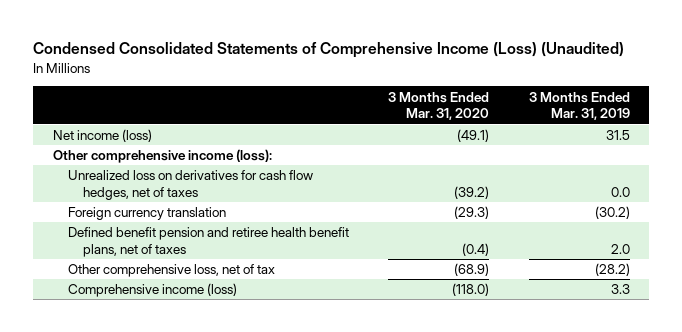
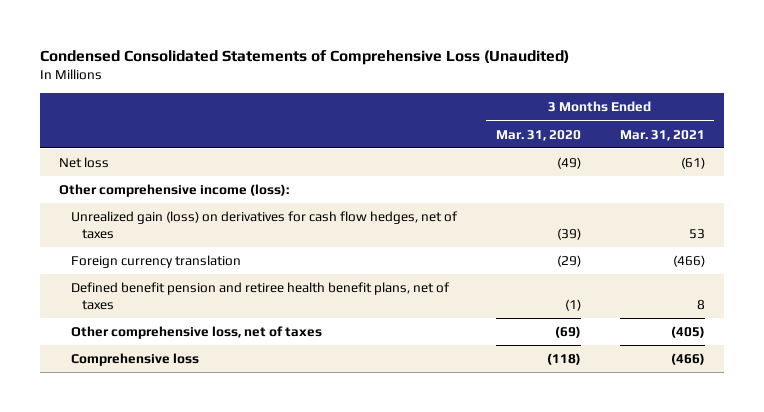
[32,42,624,59] Condensed Consolidated Statements of Comprehensive Income (Loss) (Unaudited) -> [39,50,569,66] Condensed Consolidated Statements of Comprehensive Loss (Unaudited)
[528,91,630,121] 3 Months Ended Mar. 31, 2019 -> none
none -> [619,129,705,141] Mar. 31, 2021
[52,129,152,143] Net income (loss) -> [59,157,110,169] Net loss
[457,129,490,143] (49.1) -> [556,157,581,170] (49)
[68,170,314,201] Unrealized loss on derivatives for cash flow hedges, net of taxes -> [70,211,458,239] Unrealized gain (loss) on derivatives for cash flow hedges, net of taxes
[454,186,490,200] (39.2) -> [556,227,581,240] (39)
[454,206,490,220] (29.3) -> [556,255,581,268] (29)
[462,243,490,257] (0.4) -> [564,298,581,311] (1)
[68,264,276,278] Other comprehensive loss, net of tax -> [70,326,322,340] Other comprehensive loss, net of taxes
[454,263,490,277] (68.9) -> [554,326,581,339] (69)
[68,283,238,298] Comprehensive income (loss) -> [70,353,199,367] Comprehensive loss
[452,283,490,297] (118.0) -> [546,353,581,366] (118)

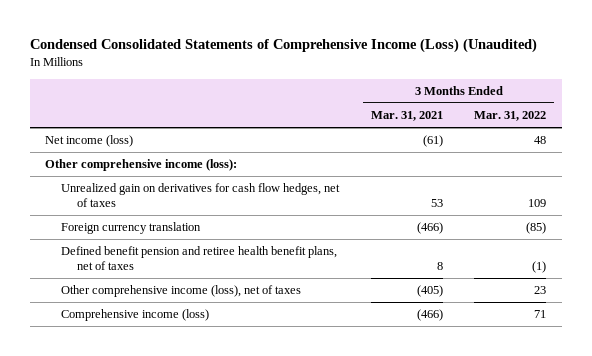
[39,50,569,66] Condensed Consolidated Statements of Comprehensive Loss (Unaudited) -> [29,38,537,54] Condensed Consolidated Statements of Comprehensive Income (Loss) (Unaudited)
[495,129,581,141] Mar. 31, 2020 -> none
none -> [474,111,547,122] Mar. 31, 2022
[59,157,110,169] Net loss -> [45,135,134,148] Net income (loss)
[70,211,458,239] Unrealized gain (loss) on derivatives for cash flow hedges, net of taxes -> [61,183,341,208] Unrealized gain on derivatives for cash flow hedges, net of taxes
[70,326,322,340] Other comprehensive loss, net of taxes -> [61,285,302,298] Other comprehensive income (loss), net of taxes
[70,353,199,367] Comprehensive loss -> [61,309,210,322] Comprehensive income (loss)

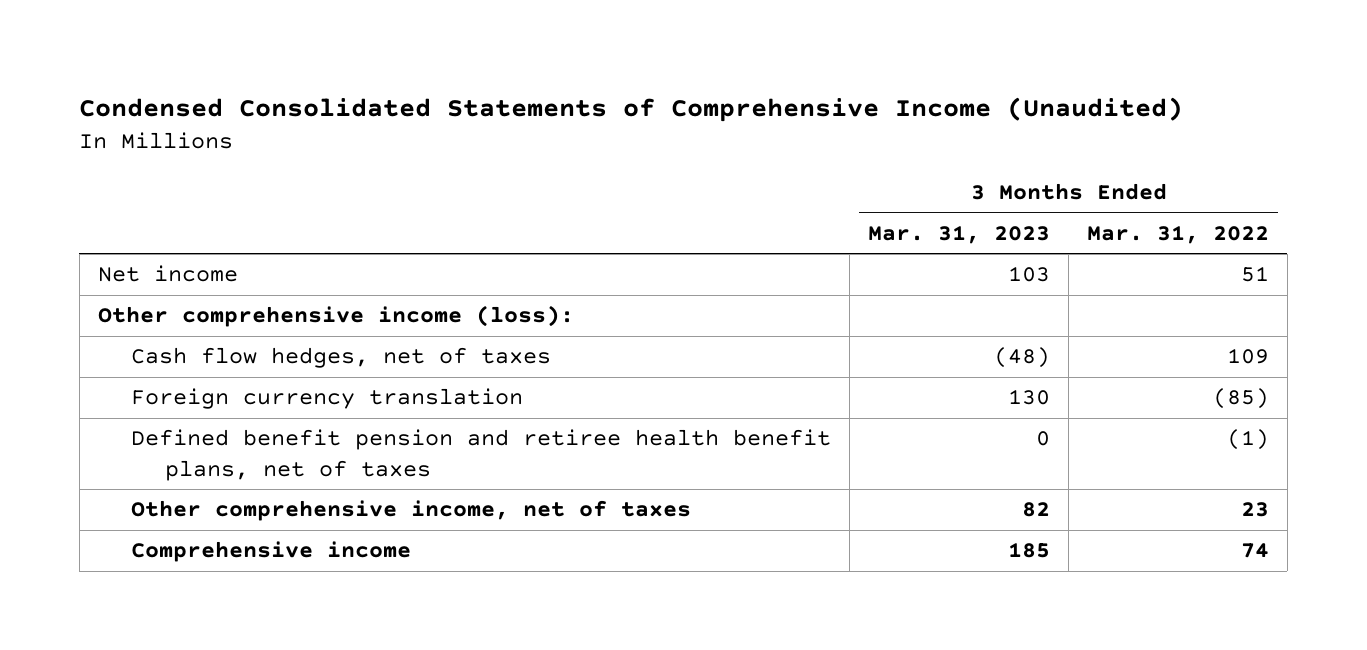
[29,38,537,54] Condensed Consolidated Statements of Comprehensive Income (Loss) (Unaudited) -> [79,97,1184,123] Condensed Consolidated Statements of Comprehensive Income (Unaudited)
[370,111,443,122] Mar. 31, 2021 -> none
none -> [868,224,1051,244] Mar. 31, 2023
[45,135,134,148] Net income (loss) -> [97,265,238,283] Net income
[534,136,547,145] 48 -> [1240,266,1269,283] 51
[61,183,341,208] Unrealized gain on derivatives for cash flow hedges, net of taxes -> [131,347,552,369] Cash flow hedges, net of taxes
[61,285,302,298] Other comprehensive income (loss), net of taxes -> [131,500,692,522] Other comprehensive income, net of taxes
[61,309,210,322] Comprehensive income (loss) -> [131,541,412,563] Comprehensive income
[534,310,547,319] 71 -> [1240,543,1269,559] 74

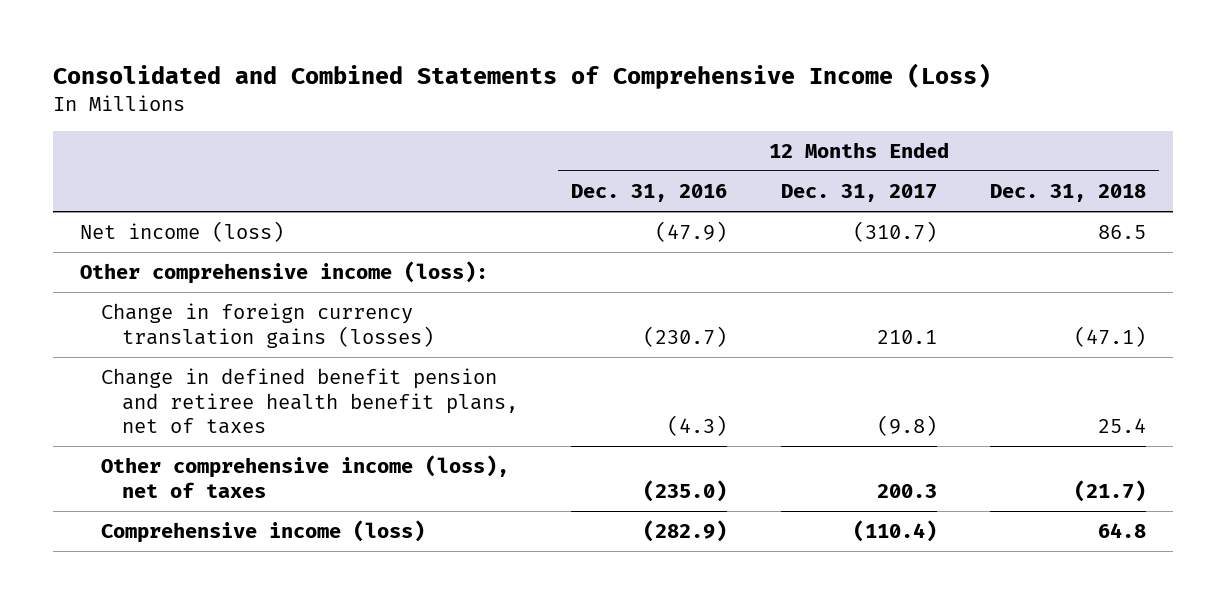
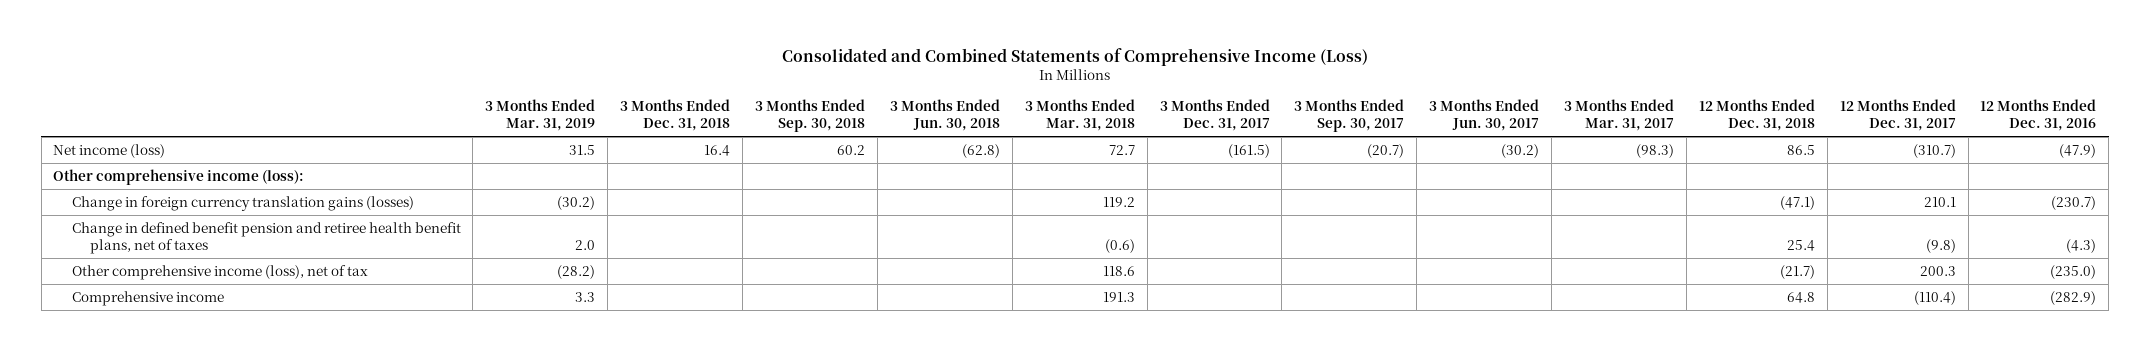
none -> [485,99,596,132] 3 Months Ended Mar. 31, 2019
none -> [620,99,731,132] 3 Months Ended Dec. 31, 2018
none -> [755,99,866,133] 3 Months Ended Sep. 30, 2018
none -> [889,99,1000,132] 3 Months Ended Jun. 30, 2018
none -> [1024,99,1135,132] 3 Months Ended Mar. 31, 2018
none -> [1159,99,1270,132] 3 Months Ended Dec. 31, 2017
none -> [1294,99,1405,133] 3 Months Ended Sep. 30, 2017
none -> [1429,99,1540,132] 3 Months Ended Jun. 30, 2017
none -> [1564,99,1675,132] 3 Months Ended Mar. 31, 2017
[100,455,509,498] Other comprehensive income (loss), net of taxes -> [71,265,368,281] Other comprehensive income (loss), net of tax
[100,520,425,544] Comprehensive income (loss) -> [71,291,224,307] Comprehensive income

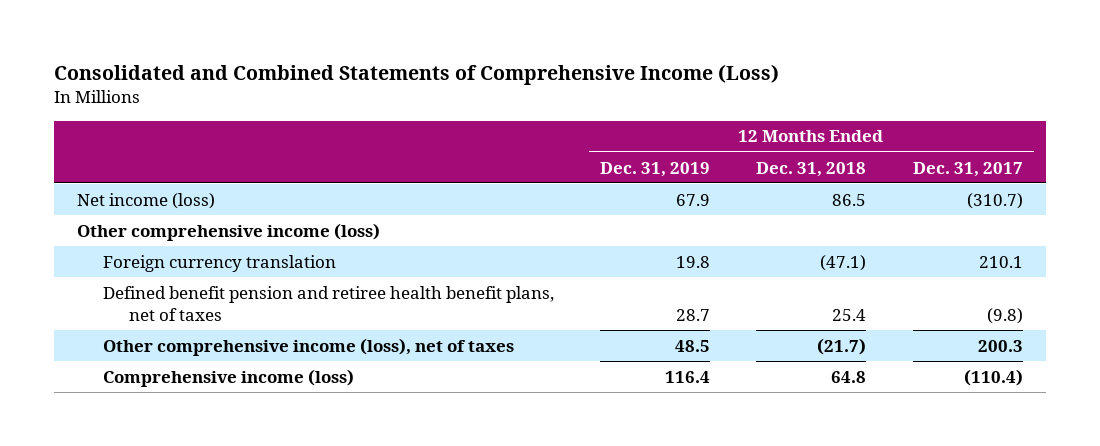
[485,99,596,132] 3 Months Ended Mar. 31, 2019 -> none
[620,99,731,132] 3 Months Ended Dec. 31, 2018 -> none
[755,99,866,133] 3 Months Ended Sep. 30, 2018 -> none
[889,99,1000,132] 3 Months Ended Jun. 30, 2018 -> none
[1024,99,1135,132] 3 Months Ended Mar. 31, 2018 -> none
[1159,99,1270,132] 3 Months Ended Dec. 31, 2017 -> none
[1294,99,1405,133] 3 Months Ended Sep. 30, 2017 -> none
[1429,99,1540,132] 3 Months Ended Jun. 30, 2017 -> none
[1564,99,1675,132] 3 Months Ended Mar. 31, 2017 -> none
[1980,99,2097,132] 12 Months Ended Dec. 31, 2016 -> none
none -> [600,161,711,177] Dec. 31, 2019
[53,169,305,186] Other comprehensive income (loss): -> [76,222,380,241] Other comprehensive income (loss)
[71,196,414,212] Change in foreign currency translation gains (losses) -> [102,254,336,272] Foreign currency translation
[71,222,461,254] Change in defined benefit pension and retiree health benefit plans, net of taxes -> [102,285,554,321] Defined benefit pension and retiree health benefit plans, net of taxes
[71,265,368,281] Other comprehensive income (loss), net of tax -> [102,337,514,356] Other comprehensive income (loss), net of taxes
[71,291,224,307] Comprehensive income -> [102,368,354,387] Comprehensive income (loss)

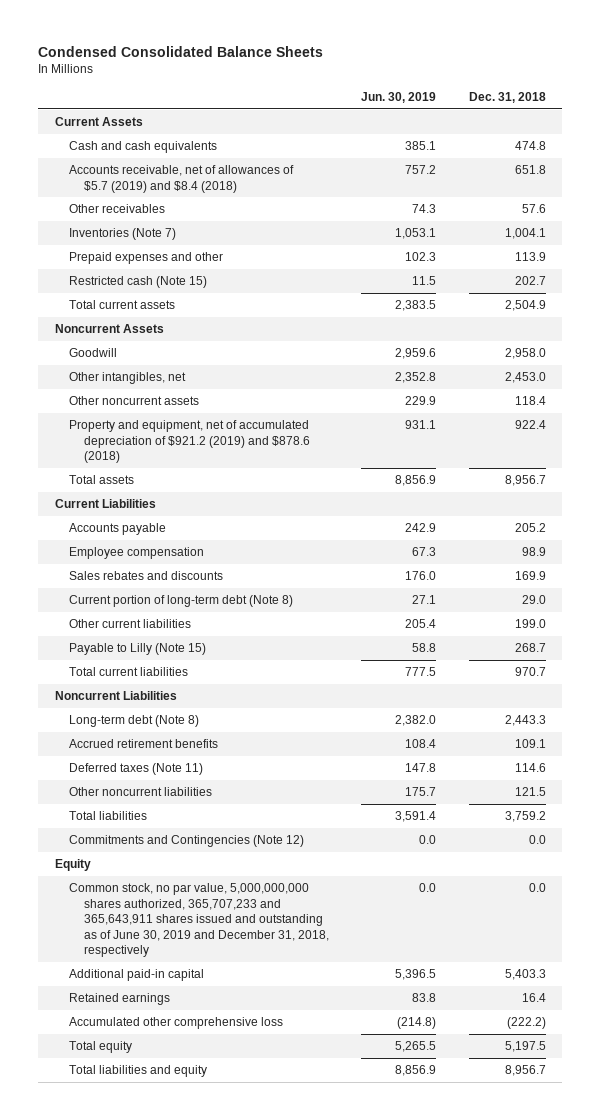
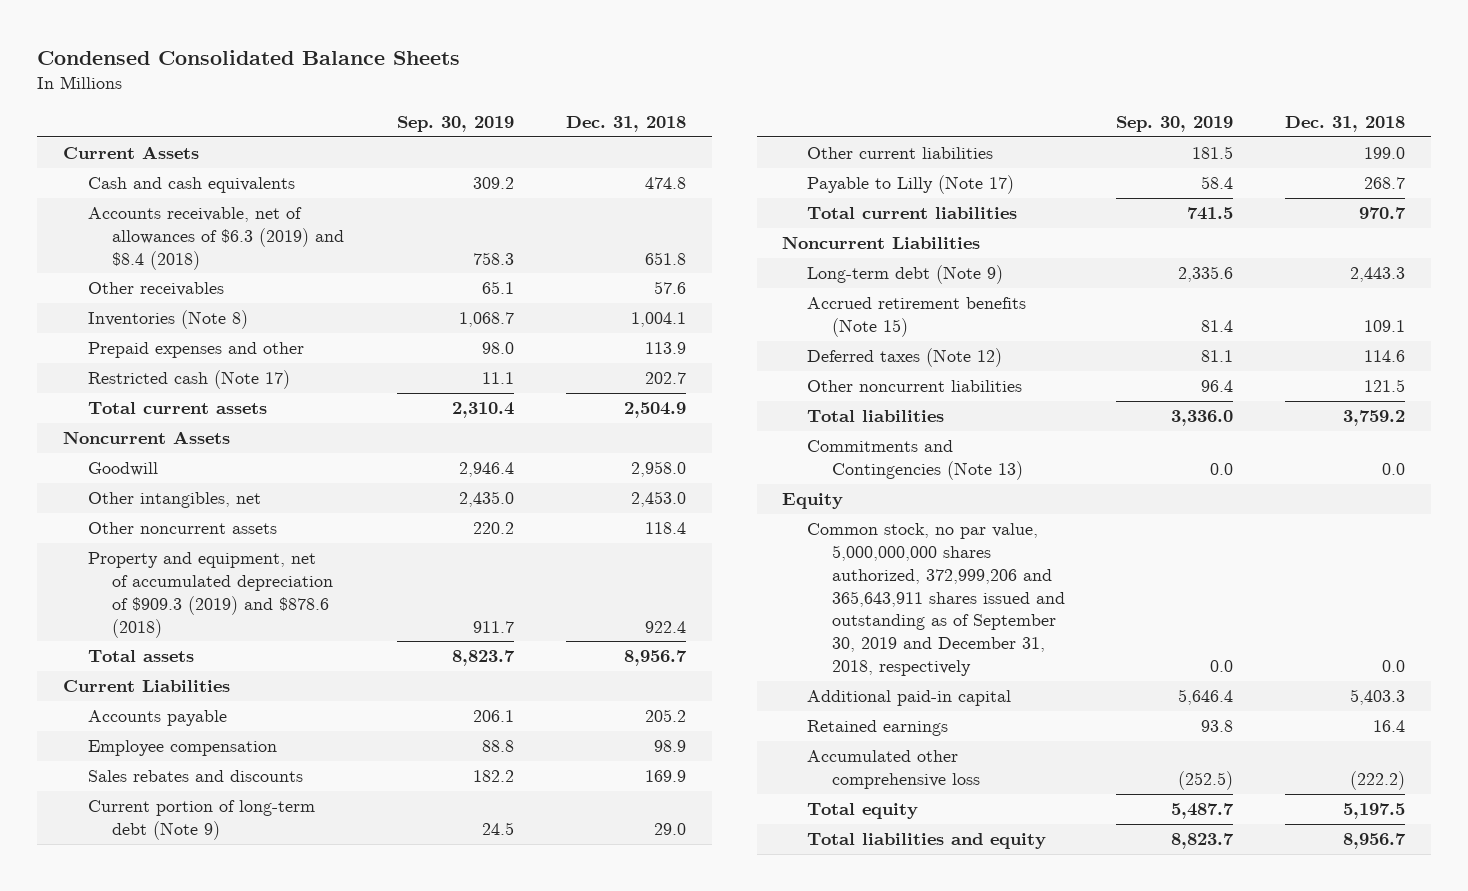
[361,92,437,104] Jun. 30, 2019 -> none
none -> [397,116,515,133] Sep. 30, 2019
[69,165,295,193] Accounts receivable, net of allowances of $5.7 (2019) and $8.4 (2018) -> [87,207,345,270] Accounts receivable, net of allowances of $6.3 (2019) and $8.4 (2018)
[69,228,177,241] Inventories (Note 7) -> [87,310,248,330] Inventories (Note 8)
[69,276,208,289] Restricted cash (Note 15) -> [87,370,290,390] Restricted cash (Note 17)
[69,420,310,464] Property and equipment, net of accumulated depreciation of $921.2 (2019) and $878.6 (2018) -> [87,552,334,638] Property and equipment, net of accumulated depreciation of $909.3 (2019) and $878.6 (2018)
[69,595,294,608] Current portion of long-term debt (Note 8) -> [87,800,315,840] Current portion of long-term debt (Note 9)
[69,643,207,656] Payable to Lilly (Note 15) -> [807,175,1015,195] Payable to Lilly (Note 17)
[69,715,200,728] Long-term debt (Note 8) -> [807,265,1004,285] Long-term debt (Note 9)
[69,739,219,749] Accrued retirement benefits -> [807,297,1027,337] Accrued retirement benefits (Note 15)
[69,763,204,776] Deferred taxes (Note 11) -> [807,348,1003,368] Deferred taxes (Note 12)
[69,835,305,848] Commitments and Contingencies (Note 12) -> [807,440,1023,480] Commitments and Contingencies (Note 13)
[69,883,329,958] Common stock, no par value, 5,000,000,000 shares authorized, 365,707,233 and 365,643,911 shares issued and outstanding as of June 30, 2019 and December 31, 2018, respectively -> [807,523,1065,677] Common stock, no par value, 5,000,000,000 shares authorized, 372,999,206 and 365,643,911 shares issued and outstanding as of September 30, 2019 and December 31, 2018, respectively

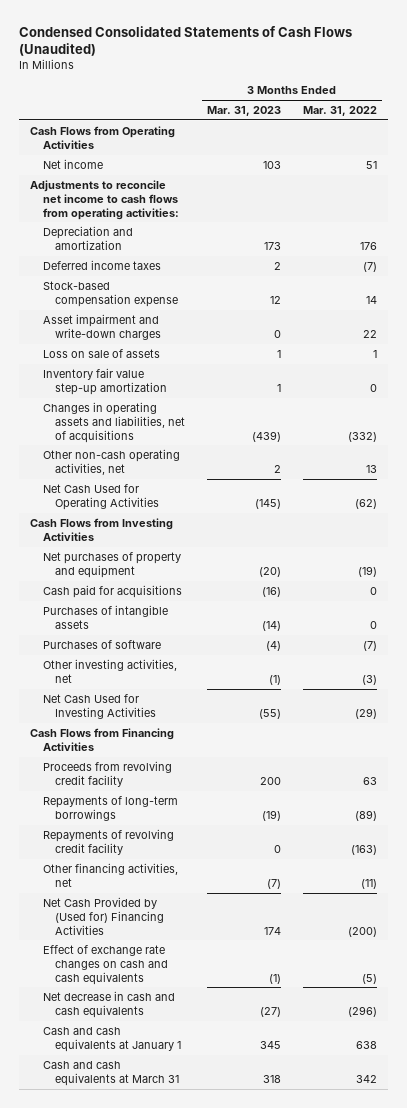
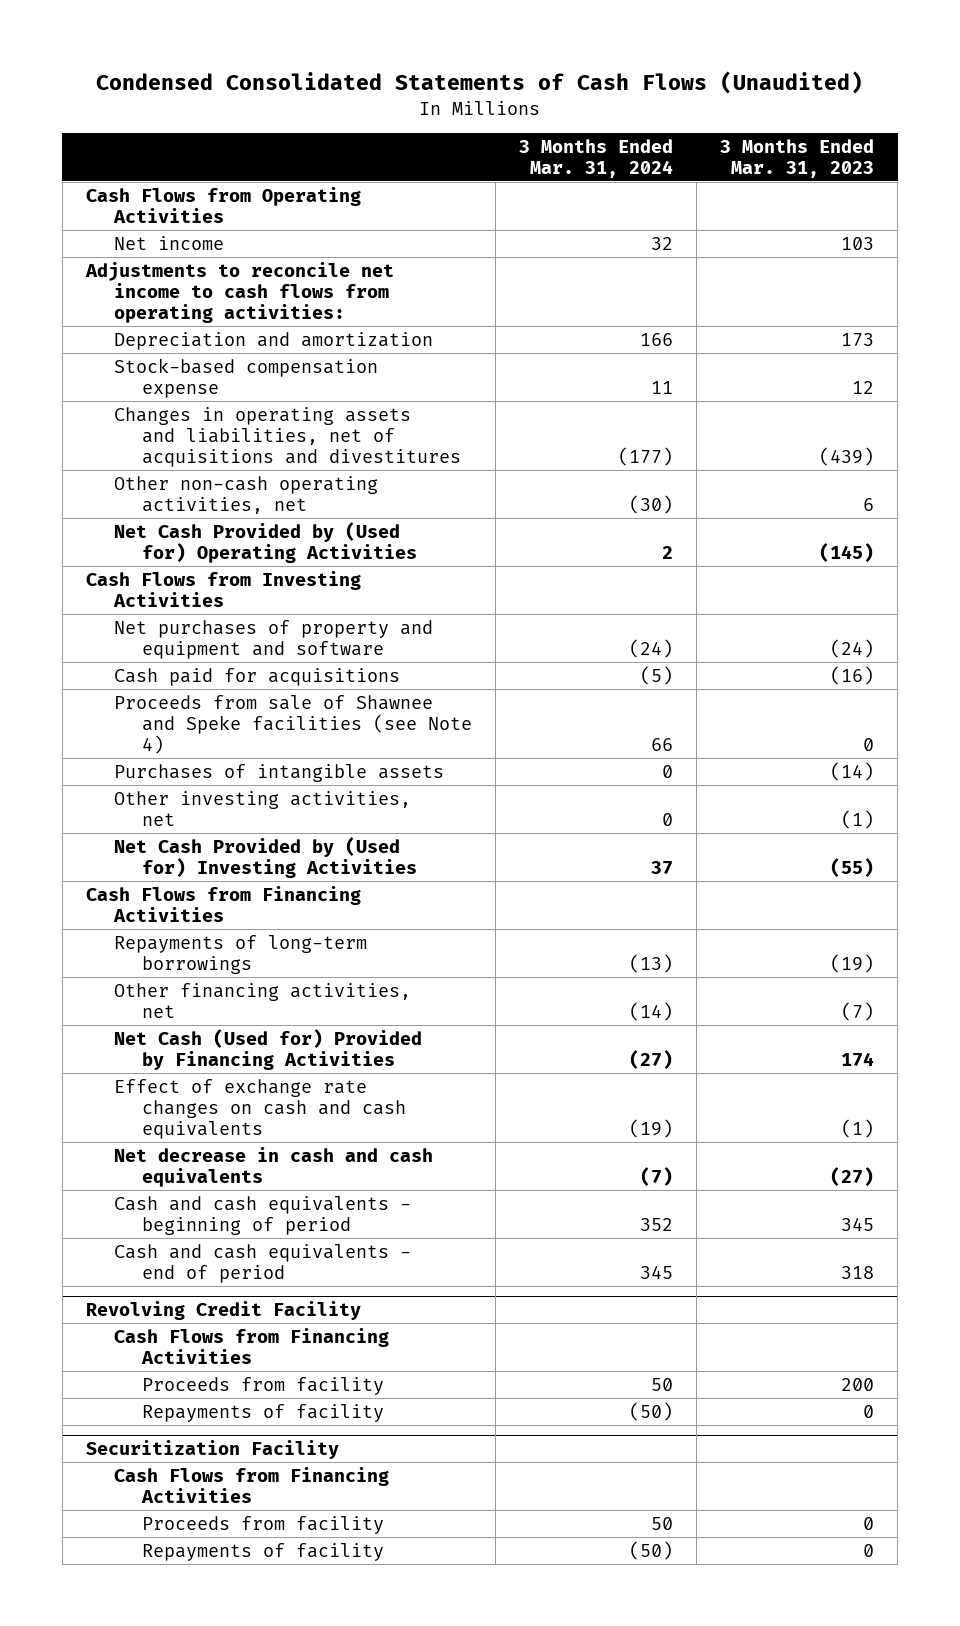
[302,106,377,117] Mar. 31, 2022 -> none
none -> [518,138,673,178] 3 Months Ended Mar. 31, 2024
[42,259,161,270] Deferred income taxes -> none
[42,313,162,340] Asset impairment and write-down charges -> none
[42,348,160,358] Loss on sale of assets -> none
[42,367,168,395] Inventory fair value step-up amortization -> none
[42,401,186,443] Changes in operating assets and liabilities, net of acquisitions -> [113,406,461,467] Changes in operating assets and liabilities, net of acquisitions and divestitures
[274,464,282,473] 2 -> [862,497,874,511] 6
[42,483,160,510] Net Cash Used for Operating Activities -> [113,521,417,563] Net Cash Provided by (Used for) Operating Activities
[42,551,181,578] Net purchases of property and equipment -> [113,619,433,659] Net purchases of property and equipment and software
[259,566,282,577] (20) -> [829,638,874,658] (24)
none -> [113,694,472,754] Proceeds from sale of Shawnee and Speke facilities (see Note 4)
[42,639,161,649] Purchases of software -> none
[42,693,157,719] Net Cash Used for Investing Activities -> [113,836,417,878] Net Cash Provided by (Used for) Investing Activities
[42,760,172,787] Proceeds from revolving credit facility -> none
[42,828,174,855] Repayments of revolving credit facility -> none
[42,896,165,935] Net Cash Provided by (Used for) Financing Activities -> [113,1028,422,1070] Net Cash (Used for) Provided by Financing Activities
[42,1026,182,1052] Cash and cash equivalents at January 1 -> [113,1195,411,1235] Cash and cash equivalents - beginning of period
[42,1060,180,1086] Cash and cash equivalents at March 31 -> [113,1243,411,1283] Cash and cash equivalents - end of period
none -> [85,1301,361,1321] Revolving Credit Facility
none -> [113,1327,389,1364] Cash Flows from Financing Activities
none -> [141,1376,384,1395] Proceeds from facility
none -> [141,1403,384,1422] Repayments of facility
none -> [85,1440,339,1460] Securitization Facility
none -> [113,1466,389,1503] Cash Flows from Financing Activities
none -> [141,1515,384,1534] Proceeds from facility
none -> [141,1542,384,1561] Repayments of facility

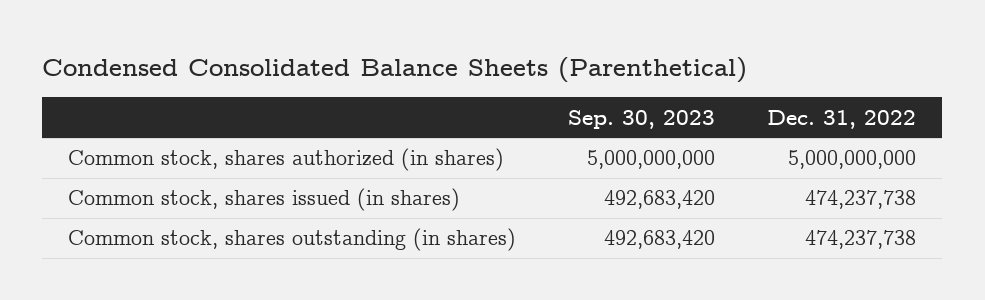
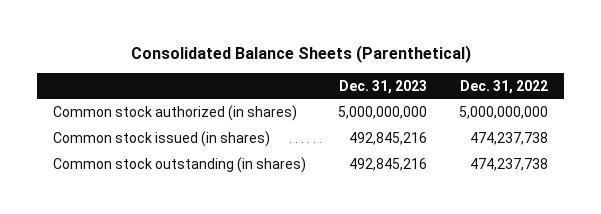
[42,56,748,83] Condensed Consolidated Balance Sheets (Parenthetical) -> [130,44,471,63] Consolidated Balance Sheets (Parenthetical)
[568,109,716,129] Sep. 30, 2023 -> none
none -> [339,79,428,94] Dec. 31, 2023
[68,148,505,172] Common stock, shares authorized (in shares) -> [53,104,298,121] Common stock authorized (in shares)
[68,188,461,212] Common stock, shares issued (in shares) -> [53,130,271,147] Common stock issued (in shares)
[68,228,517,252] Common stock, shares outstanding (in shares) -> [53,156,307,173] Common stock outstanding (in shares)

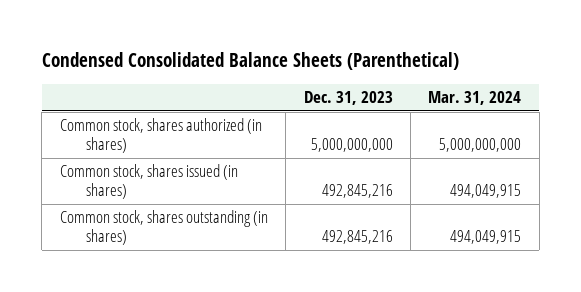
[130,44,471,63] Consolidated Balance Sheets (Parenthetical) -> [41,52,459,71] Condensed Consolidated Balance Sheets (Parenthetical)
[459,79,548,94] Dec. 31, 2022 -> none
none -> [428,91,522,106] Mar. 31, 2024
[53,104,298,121] Common stock authorized (in shares) -> [59,118,262,154] Common stock, shares authorized (in shares)
[53,130,271,147] Common stock issued (in shares) -> [59,164,238,200] Common stock, shares issued (in shares)
[53,156,307,173] Common stock outstanding (in shares) -> [59,210,268,246] Common stock, shares outstanding (in shares)

